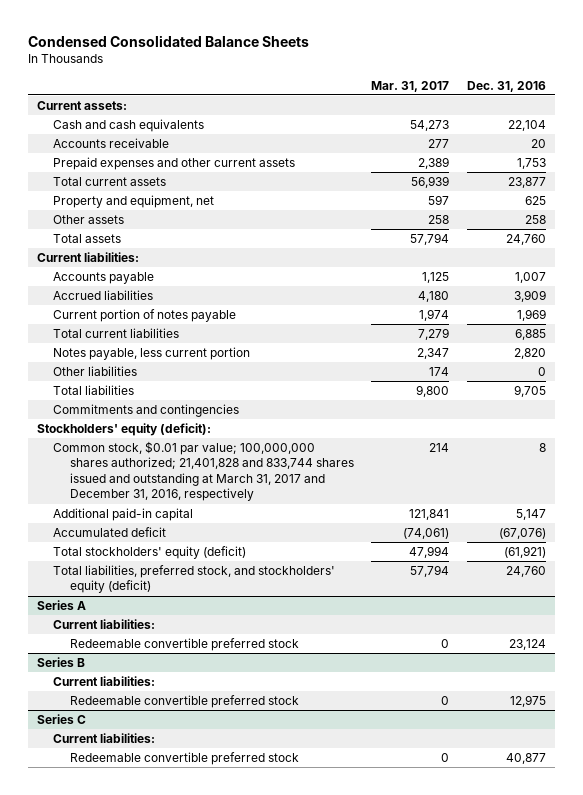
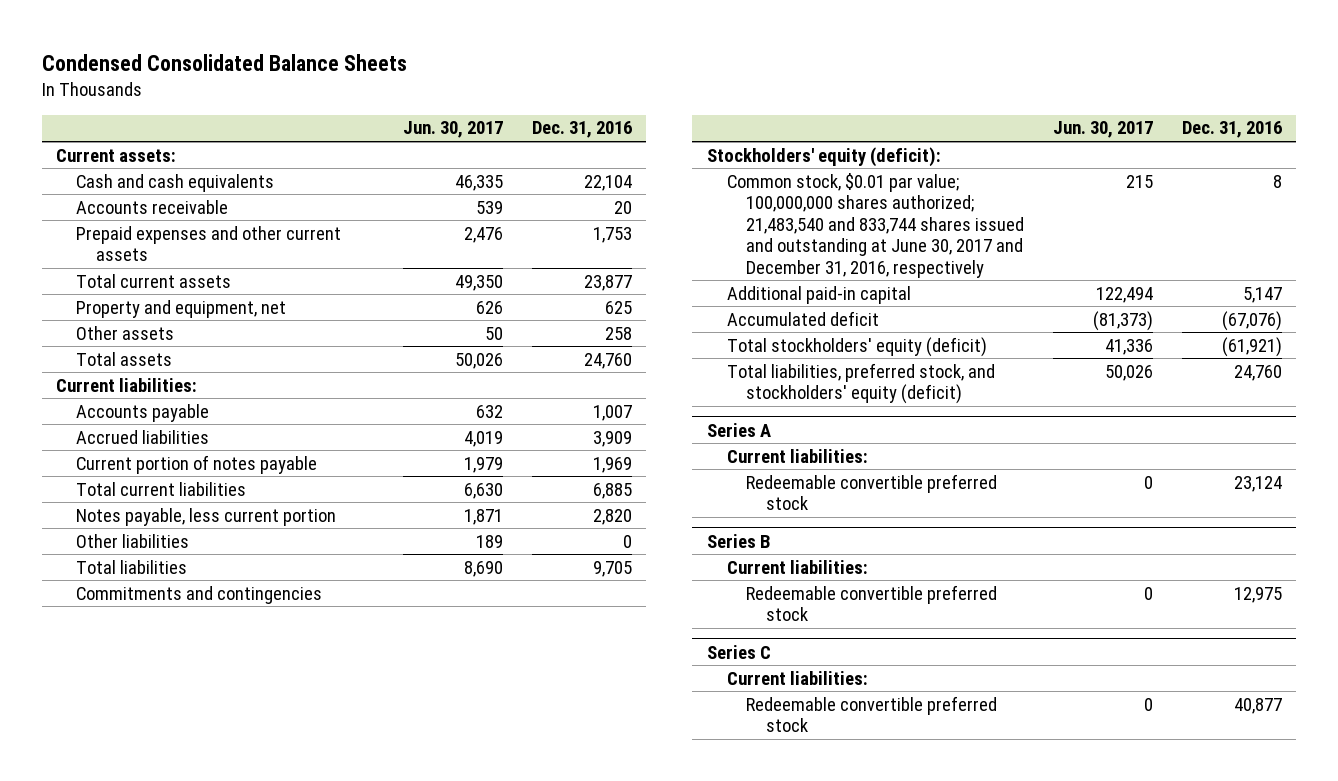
[371,80,450,92] Mar. 31, 2017 -> none
none -> [402,121,503,139] Jun. 30, 2017
[53,440,354,502] Common stock, $0.01 par value; 100,000,000 shares authorized; 21,401,828 and 833,744 shares issued and outstanding at March 31, 2017 and December 31, 2016, respectively -> [726,172,1025,278] Common stock, $0.01 par value; 100,000,000 shares authorized; 21,483,540 and 833,744 shares issued and outstanding at June 30, 2017 and December 31, 2016, respectively

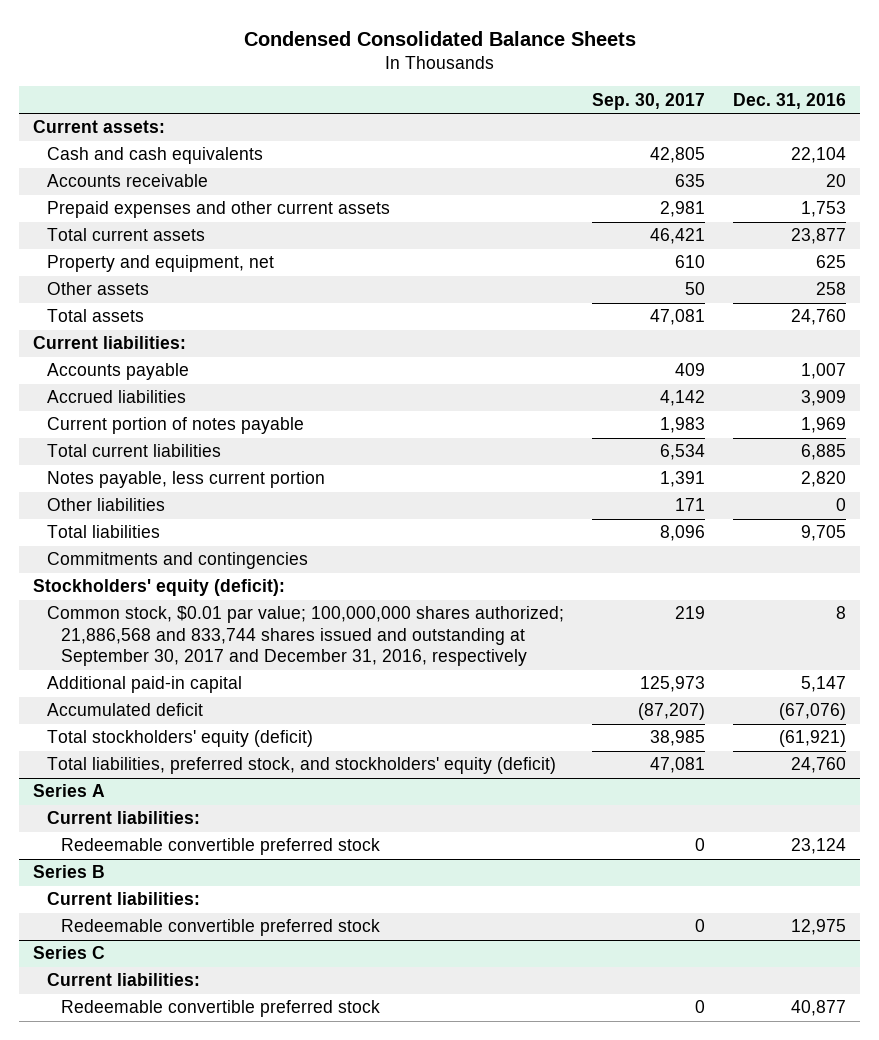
[402,121,503,139] Jun. 30, 2017 -> none
none -> [592,92,706,110] Sep. 30, 2017
[726,172,1025,278] Common stock, $0.01 par value; 100,000,000 shares authorized; 21,483,540 and 833,744 shares issued and outstanding at June 30, 2017 and December 31, 2016, respectively -> [46,606,564,667] Common stock, $0.01 par value; 100,000,000 shares authorized; 21,886,568 and 833,744 shares issued and outstanding at September 30, 2017 and December 31, 2016, respectively

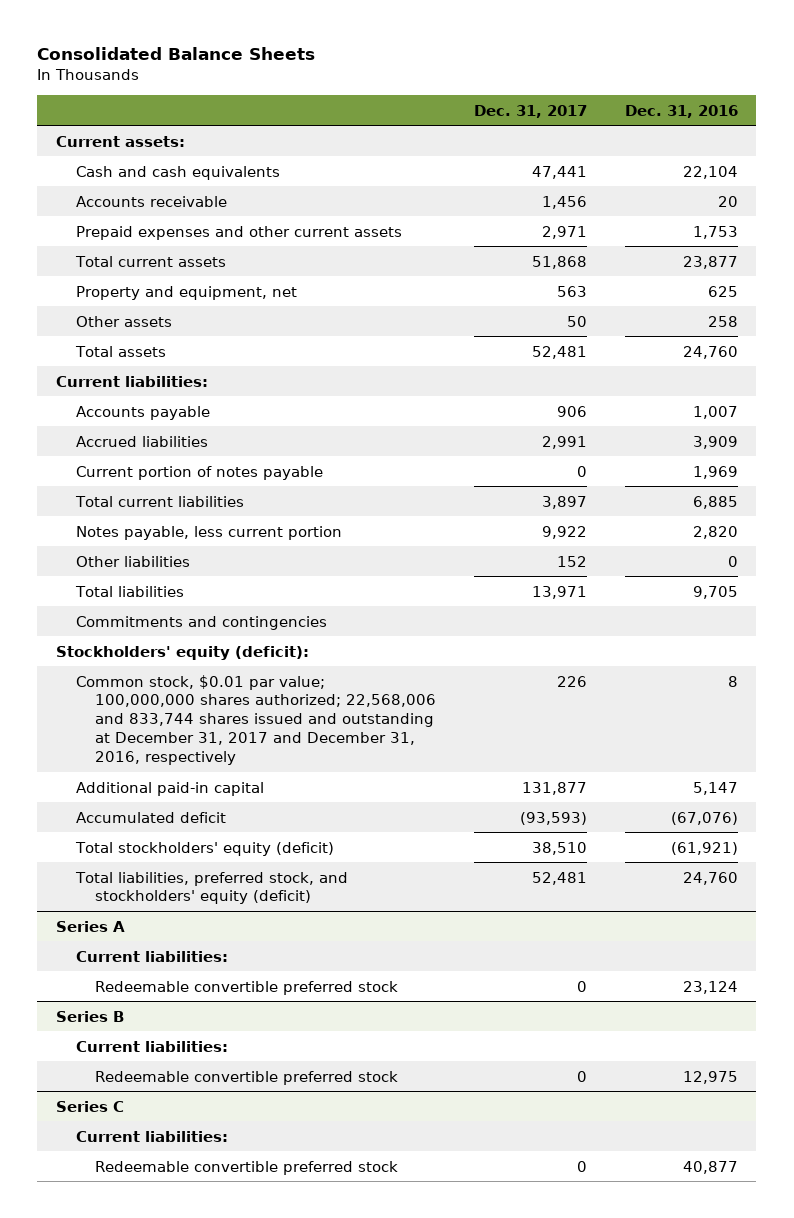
[243,30,636,46] Condensed Consolidated Balance Sheets -> [37,47,316,61] Consolidated Balance Sheets
[592,92,706,110] Sep. 30, 2017 -> none
none -> [473,104,587,118] Dec. 31, 2017
[46,606,564,667] Common stock, $0.01 par value; 100,000,000 shares authorized; 21,886,568 and 833,744 shares issued and outstanding at September 30, 2017 and December 31, 2016, respectively -> [75,674,437,766] Common stock, $0.01 par value; 100,000,000 shares authorized; 22,568,006 and 833,744 shares issued and outstanding at December 31, 2017 and December 31, 2016, respectively

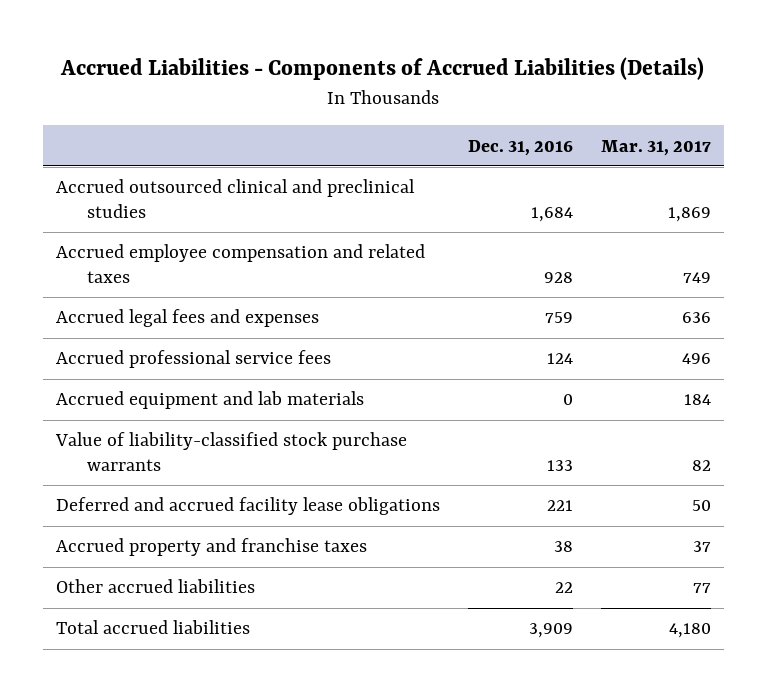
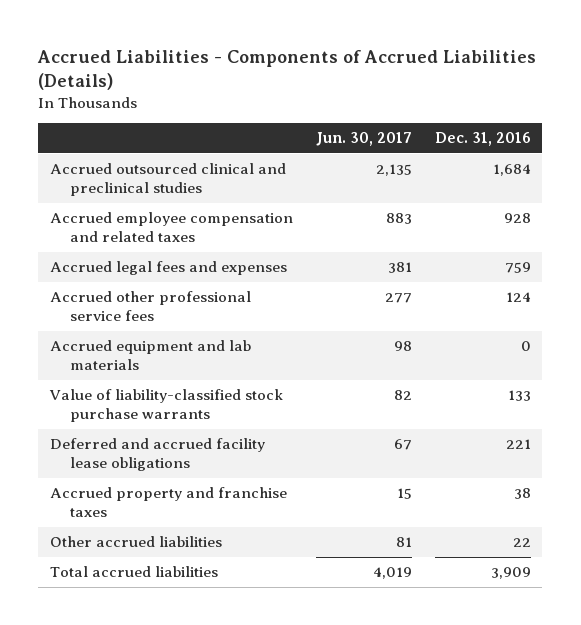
[600,139,711,156] Mar. 31, 2017 -> none
none -> [315,132,412,147] Jun. 30, 2017
[56,350,332,369] Accrued professional service fees -> [49,291,251,322] Accrued other professional service fees

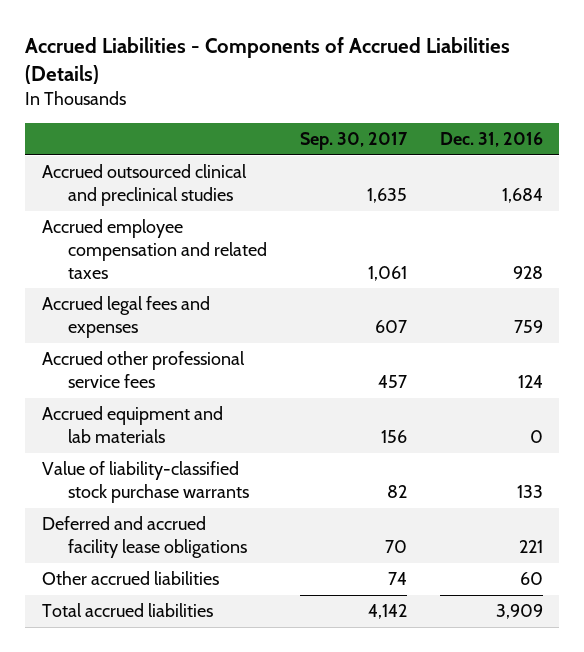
[315,132,412,147] Jun. 30, 2017 -> none
none -> [299,131,408,150] Sep. 30, 2017
[49,487,287,518] Accrued property and franchise taxes -> none
[512,538,531,548] 22 -> [519,572,543,586] 60

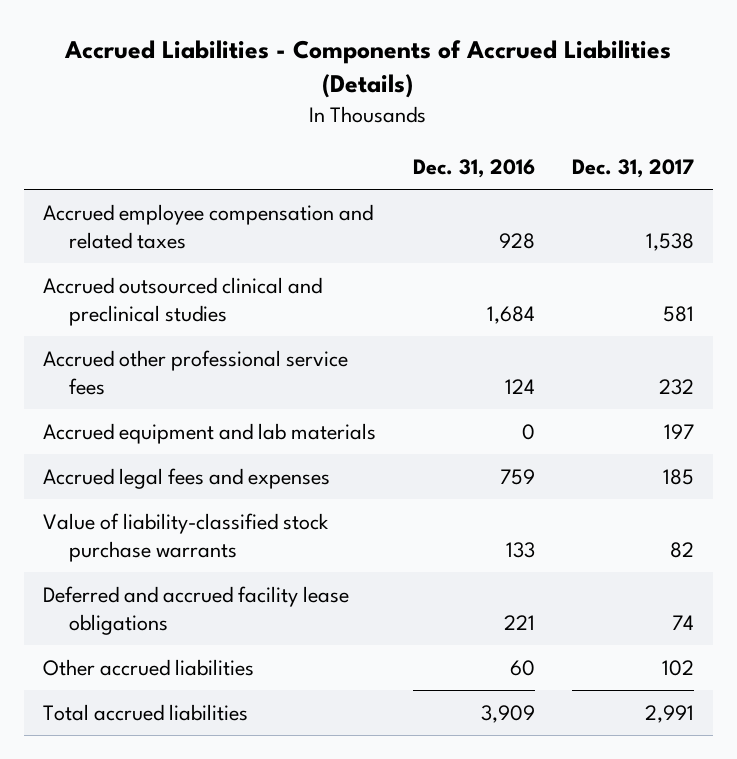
[299,131,408,150] Sep. 30, 2017 -> none
none -> [572,158,695,178] Dec. 31, 2017
[41,164,247,206] Accrued outsourced clinical and preclinical studies -> [42,276,322,327] Accrued outsourced clinical and preclinical studies
[41,296,210,338] Accrued legal fees and expenses -> [42,467,330,489] Accrued legal fees and expenses

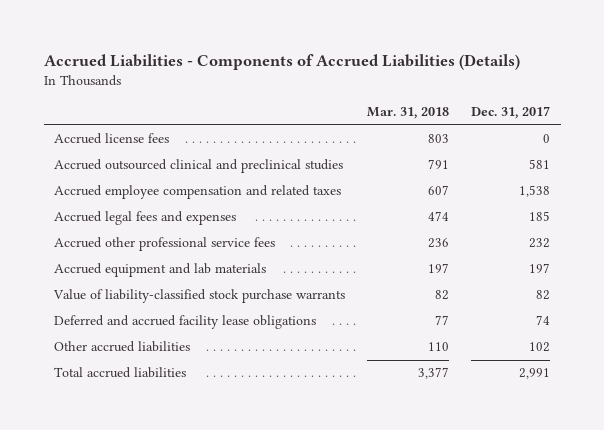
[412,158,535,178] Dec. 31, 2016 -> none
none -> [367,107,450,120] Mar. 31, 2018
none -> [54,133,170,145] Accrued license fees
[42,203,373,250] Accrued employee compensation and related taxes -> [54,185,342,200] Accrued employee compensation and related taxes
[42,467,330,489] Accrued legal fees and expenses -> [54,211,237,226] Accrued legal fees and expenses

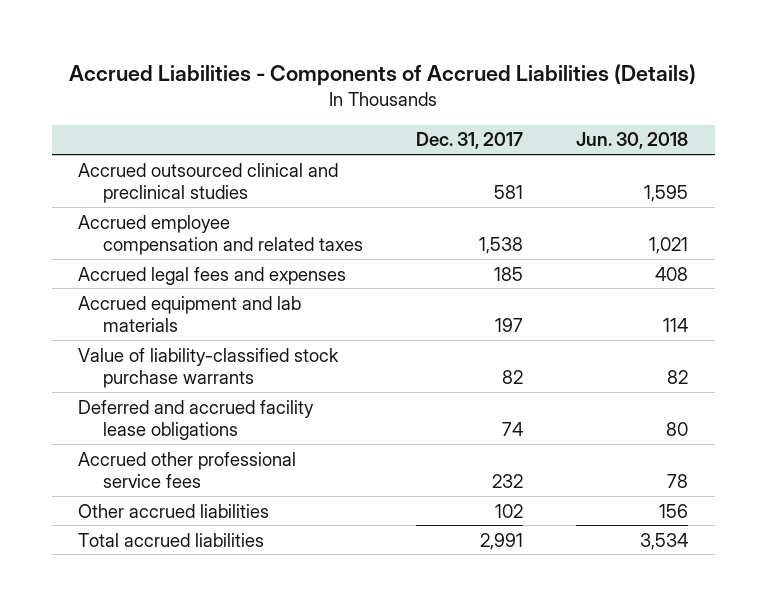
[367,107,450,120] Mar. 31, 2018 -> none
none -> [576,132,689,150] Jun. 30, 2018
[54,133,170,145] Accrued license fees -> none
[54,237,276,252] Accrued other professional service fees -> [78,451,297,488] Accrued other professional service fees

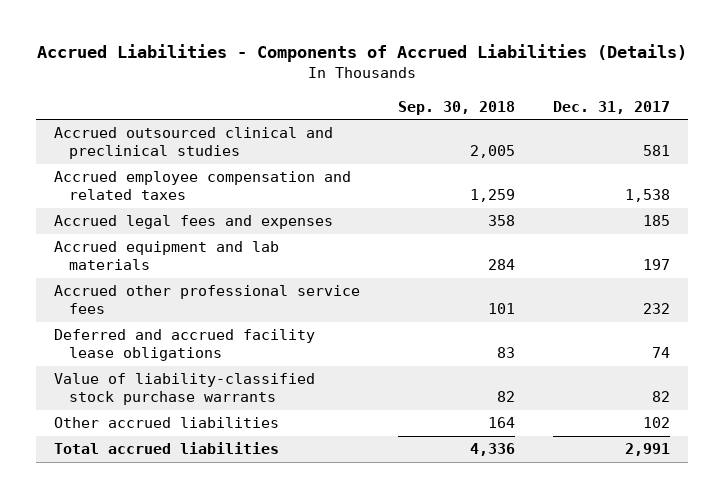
[576,132,689,150] Jun. 30, 2018 -> none
none -> [397,100,515,115] Sep. 30, 2018
[78,399,315,440] Deferred and accrued facility lease obligations -> [54,329,316,362] Deferred and accrued facility lease obligations
[78,347,340,388] Value of liability-classified stock purchase warrants -> [54,373,316,406] Value of liability-classified stock purchase warrants

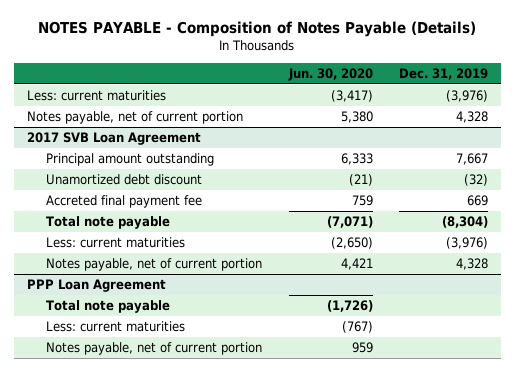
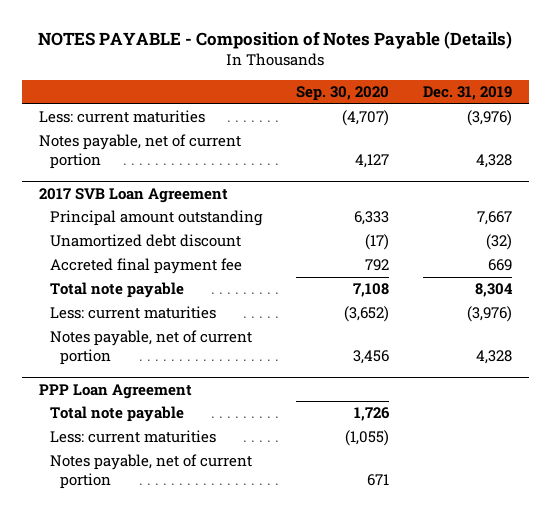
[287,67,373,81] Jun. 30, 2020 -> none
none -> [295,86,389,102] Sep. 30, 2020
[441,216,488,229] (8,304) -> [474,283,513,298] 8,304

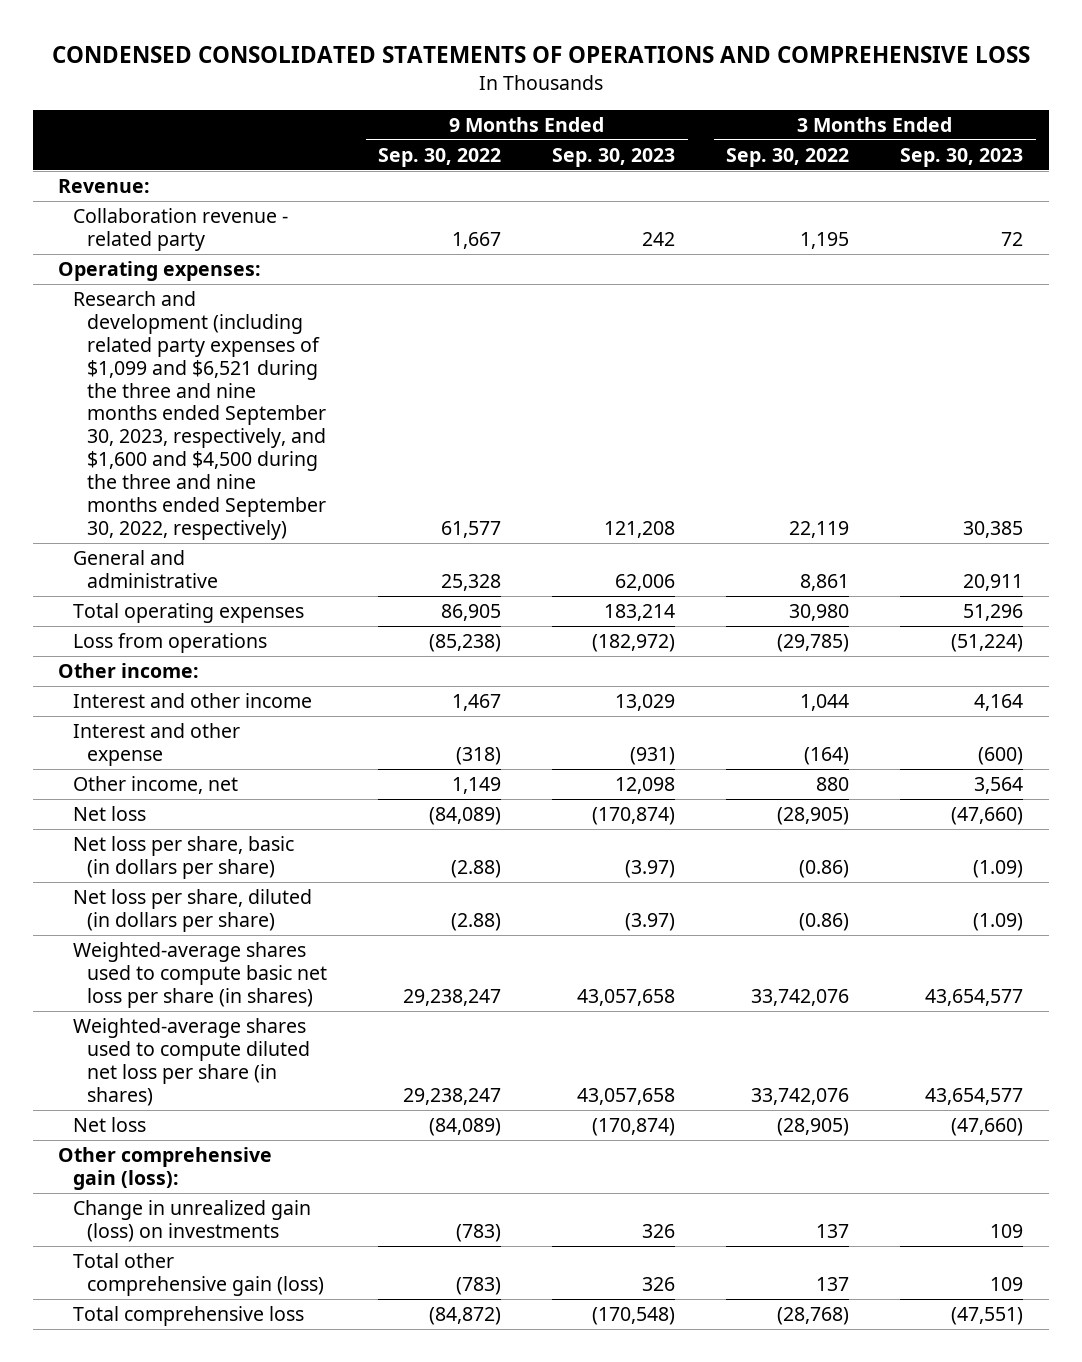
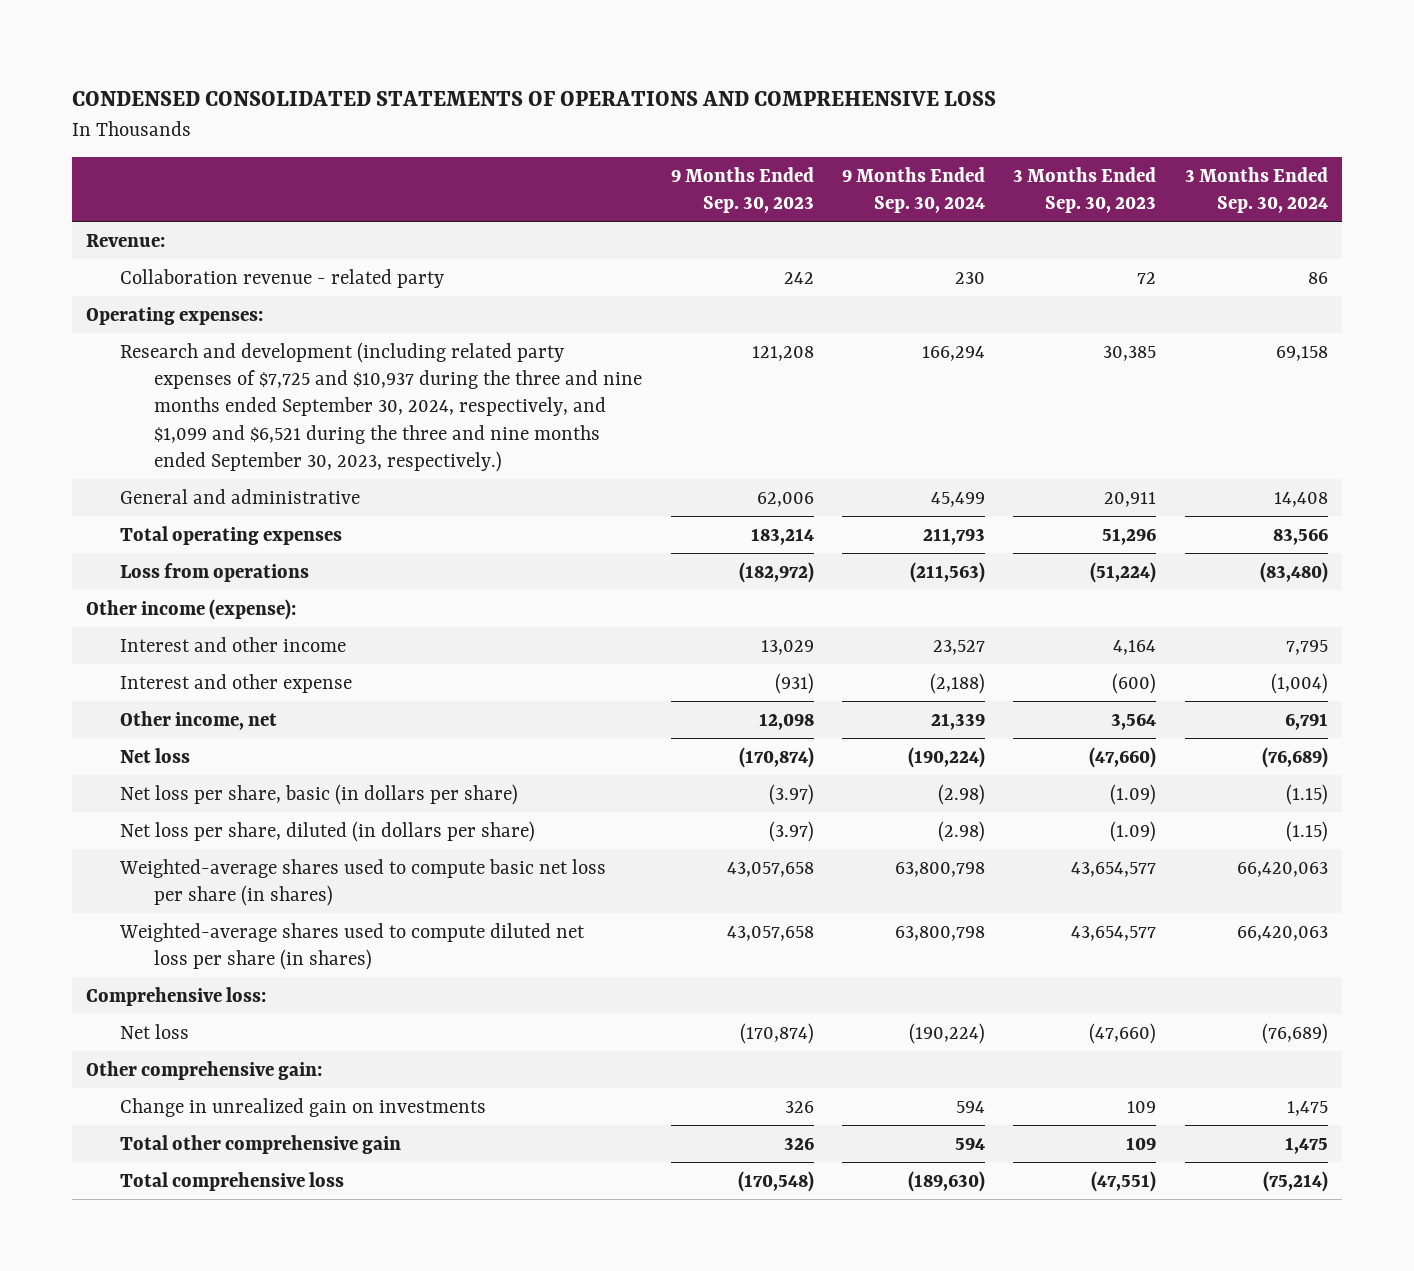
[378,148,502,168] Sep. 30, 2022 -> none
[726,148,850,168] Sep. 30, 2022 -> none
none -> [841,166,985,214] 9 Months Ended Sep. 30, 2024
none -> [1184,166,1328,214] 3 Months Ended Sep. 30, 2024
[72,291,327,540] Research and development (including related party expenses of $1,099 and $6,521 during the three and nine months ended September 30, 2023, respectively, and $1,600 and $4,500 during the three and nine months ended September 30, 2022, respectively) -> [120,341,643,473] Research and development (including related party expenses of $7,725 and $10,937 during the three and nine months ended September 30, 2024, respectively, and $1,099 and $6,521 during the three and nine months ended September 30, 2023, respectively.)
[58,663,200,679] Other income: -> [86,598,297,620] Other income (expense):
none -> [86,986,267,1006] Comprehensive loss:
[58,1147,273,1190] Other comprehensive gain (loss): -> [86,1060,323,1080] Other comprehensive gain:
[72,1200,311,1242] Change in unrealized gain (loss) on investments -> [120,1097,487,1117] Change in unrealized gain on investments
[72,1253,325,1296] Total other comprehensive gain (loss) -> [120,1134,402,1154] Total other comprehensive gain

